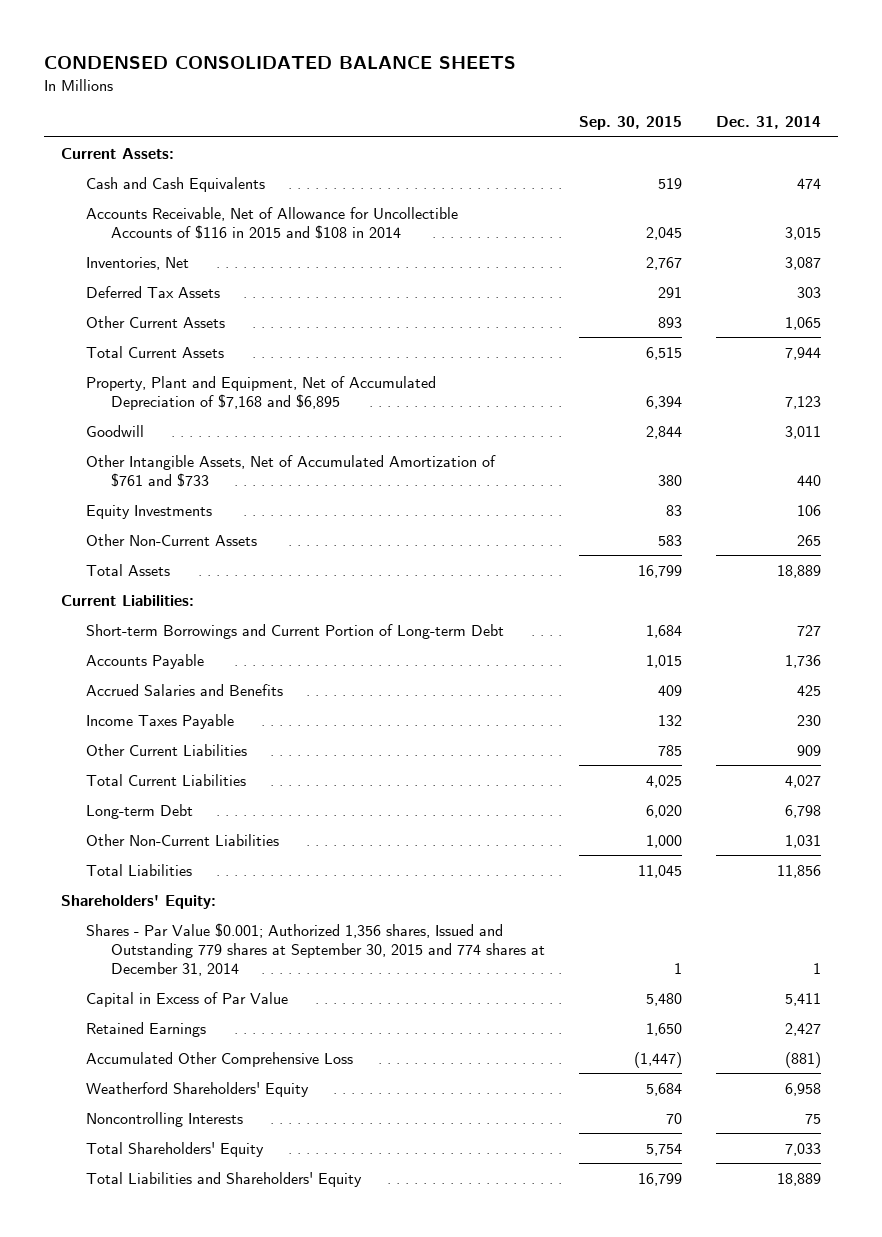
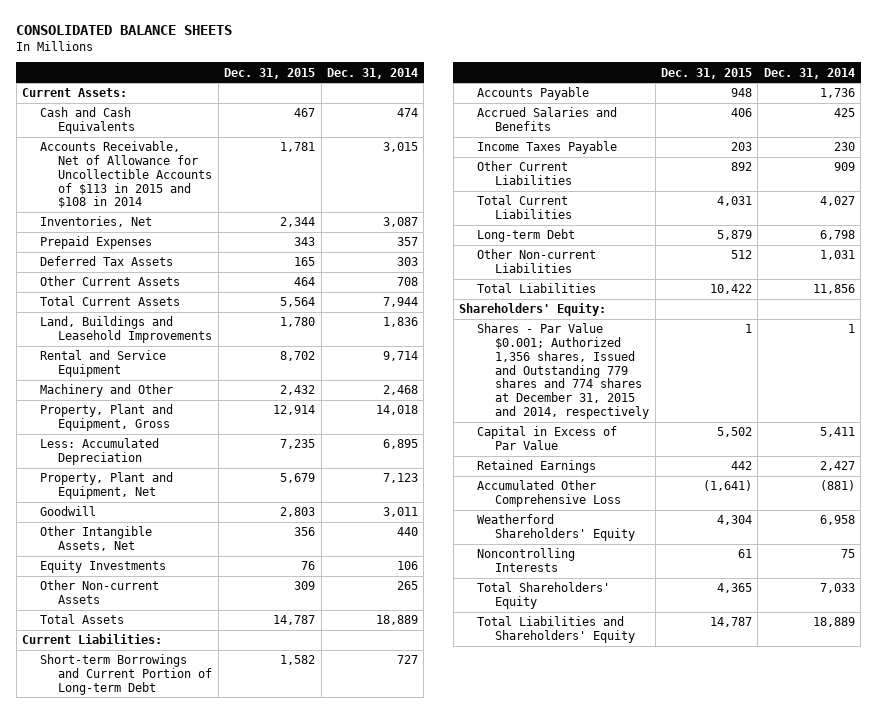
[44,56,517,70] CONDENSED CONSOLIDATED BALANCE SHEETS -> [16,24,233,35] CONSOLIDATED BALANCE SHEETS
[578,116,682,131] Sep. 30, 2015 -> none
none -> [224,67,316,79] Dec. 31, 2015
[86,206,459,239] Accounts Receivable, Net of Allowance for Uncollectible Accounts of $116 in 2015 and $108 in 2014 -> [40,141,213,209] Accounts Receivable, Net of Allowance for Uncollectible Accounts of $113 in 2015 and $108 in 2014
none -> [40,236,153,250] Prepaid Expenses
[784,316,821,330] 1,065 -> [396,277,418,287] 708
none -> [40,316,213,344] Land, Buildings and Leasehold Improvements
none -> [40,350,167,378] Rental and Service Equipment
none -> [40,384,174,398] Machinery and Other
none -> [40,404,174,432] Property, Plant and Equipment, Gross
none -> [40,438,160,466] Less: Accumulated Depreciation
[86,375,437,410] Property, Plant and Equipment, Net of Accumulated Depreciation of $7,168 and $6,895 -> [40,472,174,500] Property, Plant and Equipment, Net
[86,454,497,487] Other Intangible Assets, Net of Accumulated Amortization of $761 and $733 -> [40,526,153,552] Other Intangible Assets, Net
[86,533,258,546] Other Non-Current Assets -> [40,580,160,605] Other Non-current Assets
[86,833,280,846] Other Non-Current Liabilities -> [477,249,597,274] Other Non-current Liabilities
[86,922,546,977] Shares - Par Value $0.001; Authorized 1,356 shares, Issued and Outstanding 779 shares at September 30, 2015 and 774 shares at December 31, 2014 -> [477,323,650,420] Shares - Par Value $0.001; Authorized 1,356 shares, Issued and Outstanding 779 shares and 774 shares at December 31, 2015 and 2014, respectively

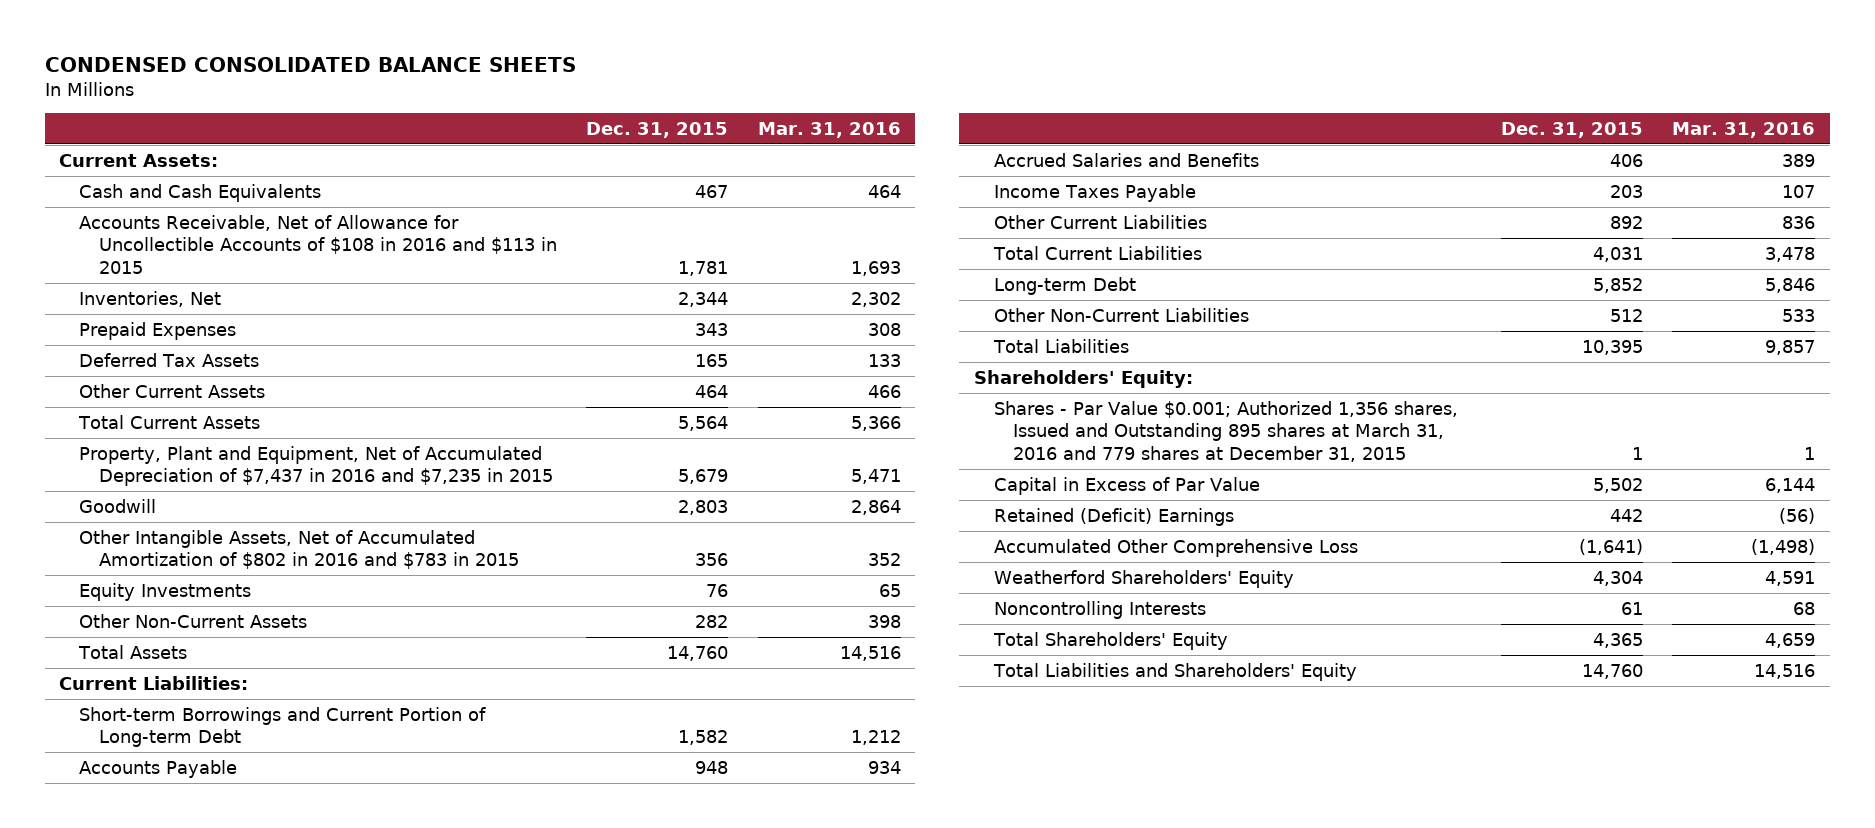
[16,24,233,35] CONSOLIDATED BALANCE SHEETS -> [44,56,576,72] CONDENSED CONSOLIDATED BALANCE SHEETS
[326,67,418,79] Dec. 31, 2014 -> none
none -> [757,121,901,138] Mar. 31, 2016
[40,141,213,209] Accounts Receivable, Net of Allowance for Uncollectible Accounts of $113 in 2015 and $108 in 2014 -> [79,214,557,274] Accounts Receivable, Net of Allowance for Uncollectible Accounts of $108 in 2016 and $113 in 2015
[40,316,213,344] Land, Buildings and Leasehold Improvements -> none
[40,350,167,378] Rental and Service Equipment -> none
[40,384,174,398] Machinery and Other -> none
[40,404,174,432] Property, Plant and Equipment, Gross -> none
[40,438,160,466] Less: Accumulated Depreciation -> none
[40,472,174,500] Property, Plant and Equipment, Net -> [79,445,553,487] Property, Plant and Equipment, Net of Accumulated Depreciation of $7,437 in 2016 and $7,235 in 2015
[40,526,153,552] Other Intangible Assets, Net -> [79,529,519,570] Other Intangible Assets, Net of Accumulated Amortization of $802 in 2016 and $783 in 2015
[40,580,160,605] Other Non-current Assets -> [79,613,308,628] Other Non-Current Assets
[294,581,316,591] 309 -> [695,614,729,628] 282
[273,615,316,626] 14,787 -> [667,645,729,661] 14,760
[717,230,753,241] 5,879 -> [1592,277,1643,293] 5,852
[477,249,597,274] Other Non-current Liabilities -> [993,307,1249,322] Other Non-Current Liabilities
[710,284,753,295] 10,422 -> [1581,339,1643,355] 10,395
[477,323,650,420] Shares - Par Value $0.001; Authorized 1,356 shares, Issued and Outstanding 779 shares and 774 shares at December 31, 2015 and 2014, respectively -> [993,400,1458,462] Shares - Par Value $0.001; Authorized 1,356 shares, Issued and Outstanding 895 shares at March 31, 2016 and 779 shares at December 31, 2015
[477,460,597,474] Retained Earnings -> [993,507,1234,526] Retained (Deficit) Earnings
[710,617,753,628] 14,787 -> [1581,663,1643,679] 14,760

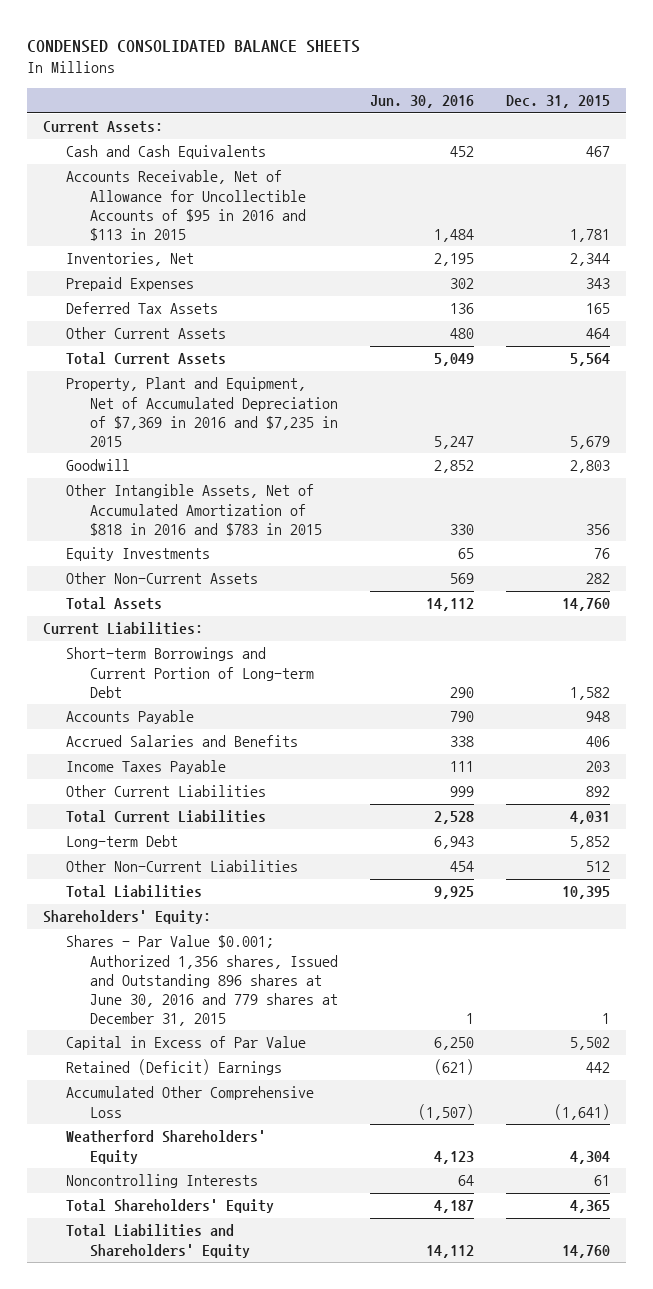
[757,121,901,138] Mar. 31, 2016 -> none
none -> [369,95,474,109] Jun. 30, 2016
[79,214,557,274] Accounts Receivable, Net of Allowance for Uncollectible Accounts of $108 in 2016 and $113 in 2015 -> [66,170,306,241] Accounts Receivable, Net of Allowance for Uncollectible Accounts of $95 in 2016 and $113 in 2015
[79,445,553,487] Property, Plant and Equipment, Net of Accumulated Depreciation of $7,437 in 2016 and $7,235 in 2015 -> [66,377,338,447] Property, Plant and Equipment, Net of Accumulated Depreciation of $7,369 in 2016 and $7,235 in 2015
[79,529,519,570] Other Intangible Assets, Net of Accumulated Amortization of $802 in 2016 and $783 in 2015 -> [66,484,322,536] Other Intangible Assets, Net of Accumulated Amortization of $818 in 2016 and $783 in 2015
[993,400,1458,462] Shares - Par Value $0.001; Authorized 1,356 shares, Issued and Outstanding 895 shares at March 31, 2016 and 779 shares at December 31, 2015 -> [66,935,338,1026] Shares - Par Value $0.001; Authorized 1,356 shares, Issued and Outstanding 896 shares at June 30, 2016 and 779 shares at December 31, 2015

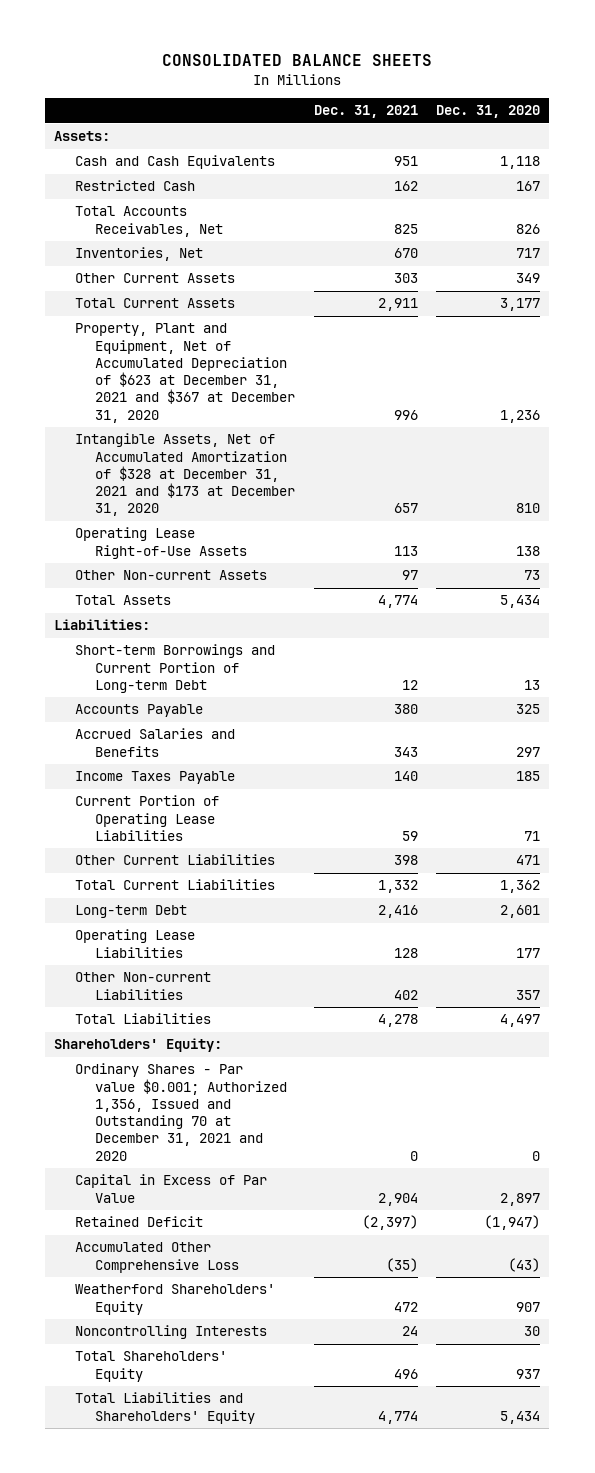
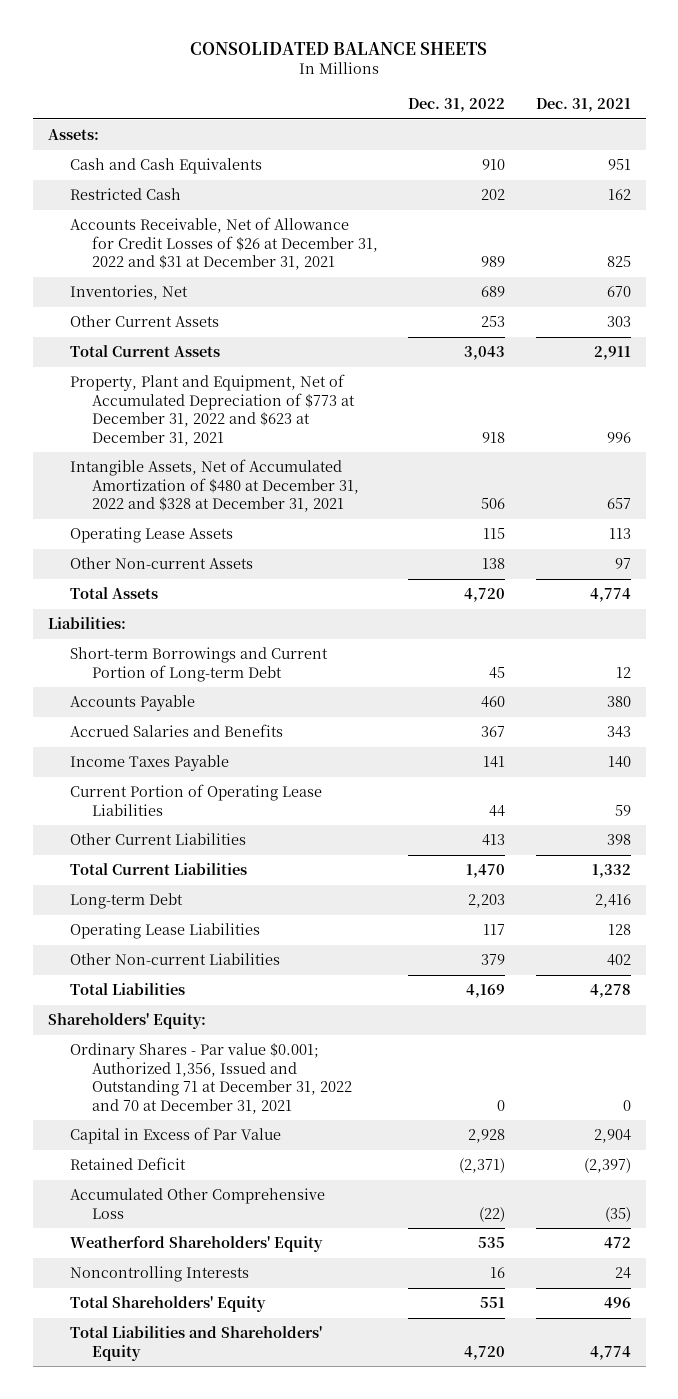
[436,105,541,119] Dec. 31, 2020 -> none
none -> [408,97,506,112] Dec. 31, 2022
[74,206,224,237] Total Accounts Receivables, Net -> [69,217,378,271] Accounts Receivable, Net of Allowance for Credit Losses of $26 at December 31, 2022 and $31 at December 31, 2021
[74,323,296,423] Property, Plant and Equipment, Net of Accumulated Depreciation of $623 at December 31, 2021 and $367 at December 31, 2020 -> [69,374,355,446] Property, Plant and Equipment, Net of Accumulated Depreciation of $773 at December 31, 2022 and $623 at December 31, 2021
[74,433,296,517] Intangible Assets, Net of Accumulated Amortization of $328 at December 31, 2021 and $173 at December 31, 2020 -> [69,459,359,513] Intangible Assets, Net of Accumulated Amortization of $480 at December 31, 2022 and $328 at December 31, 2021
[74,527,248,559] Operating Lease Right-of-Use Assets -> [69,527,233,544] Operating Lease Assets
[74,1063,288,1161] Ordinary Shares - Par value $0.001; Authorized 1,356, Issued and Outstanding 70 at December 31, 2021 and 2020 -> [69,1043,352,1114] Ordinary Shares - Par value $0.001; Authorized 1,356, Issued and Outstanding 71 at December 31, 2022 and 70 at December 31, 2021

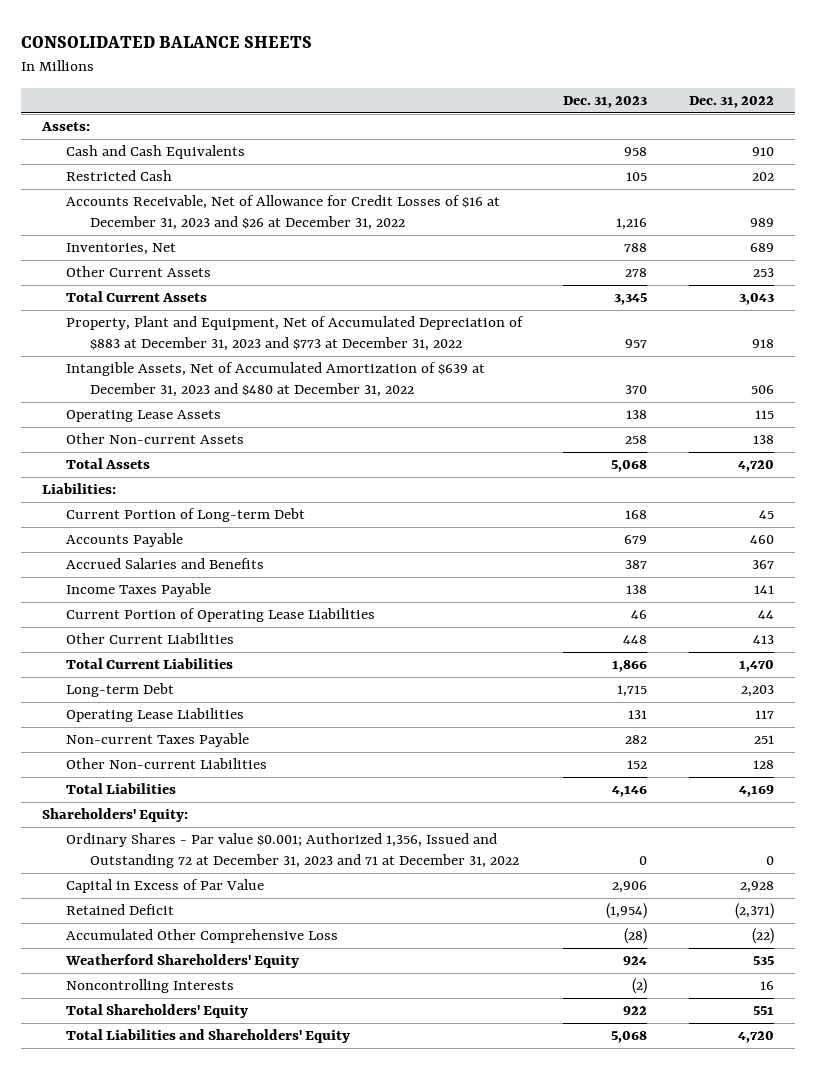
[535,97,631,112] Dec. 31, 2021 -> none
none -> [563,96,648,109] Dec. 31, 2023
[69,217,378,271] Accounts Receivable, Net of Allowance for Credit Losses of $26 at December 31, 2022 and $31 at December 31, 2021 -> [65,195,500,230] Accounts Receivable, Net of Allowance for Credit Losses of $16 at December 31, 2023 and $26 at December 31, 2022
[69,374,355,446] Property, Plant and Equipment, Net of Accumulated Depreciation of $773 at December 31, 2022 and $623 at December 31, 2021 -> [65,316,524,351] Property, Plant and Equipment, Net of Accumulated Depreciation of $883 at December 31, 2023 and $773 at December 31, 2022
[69,459,359,513] Intangible Assets, Net of Accumulated Amortization of $480 at December 31, 2022 and $328 at December 31, 2021 -> [65,362,485,397] Intangible Assets, Net of Accumulated Amortization of $639 at December 31, 2023 and $480 at December 31, 2022
[69,647,328,682] Short-term Borrowings and Current Portion of Long-term Debt -> [65,508,305,523] Current Portion of Long-term Debt
none -> [65,733,249,748] Non-current Taxes Payable
[481,954,506,966] 379 -> [752,760,774,770] 128
[69,1043,352,1114] Ordinary Shares - Par value $0.001; Authorized 1,356, Issued and Outstanding 71 at December 31, 2022 and 70 at December 31, 2021 -> [65,833,519,868] Ordinary Shares - Par value $0.001; Authorized 1,356, Issued and Outstanding 72 at December 31, 2023 and 71 at December 31, 2022

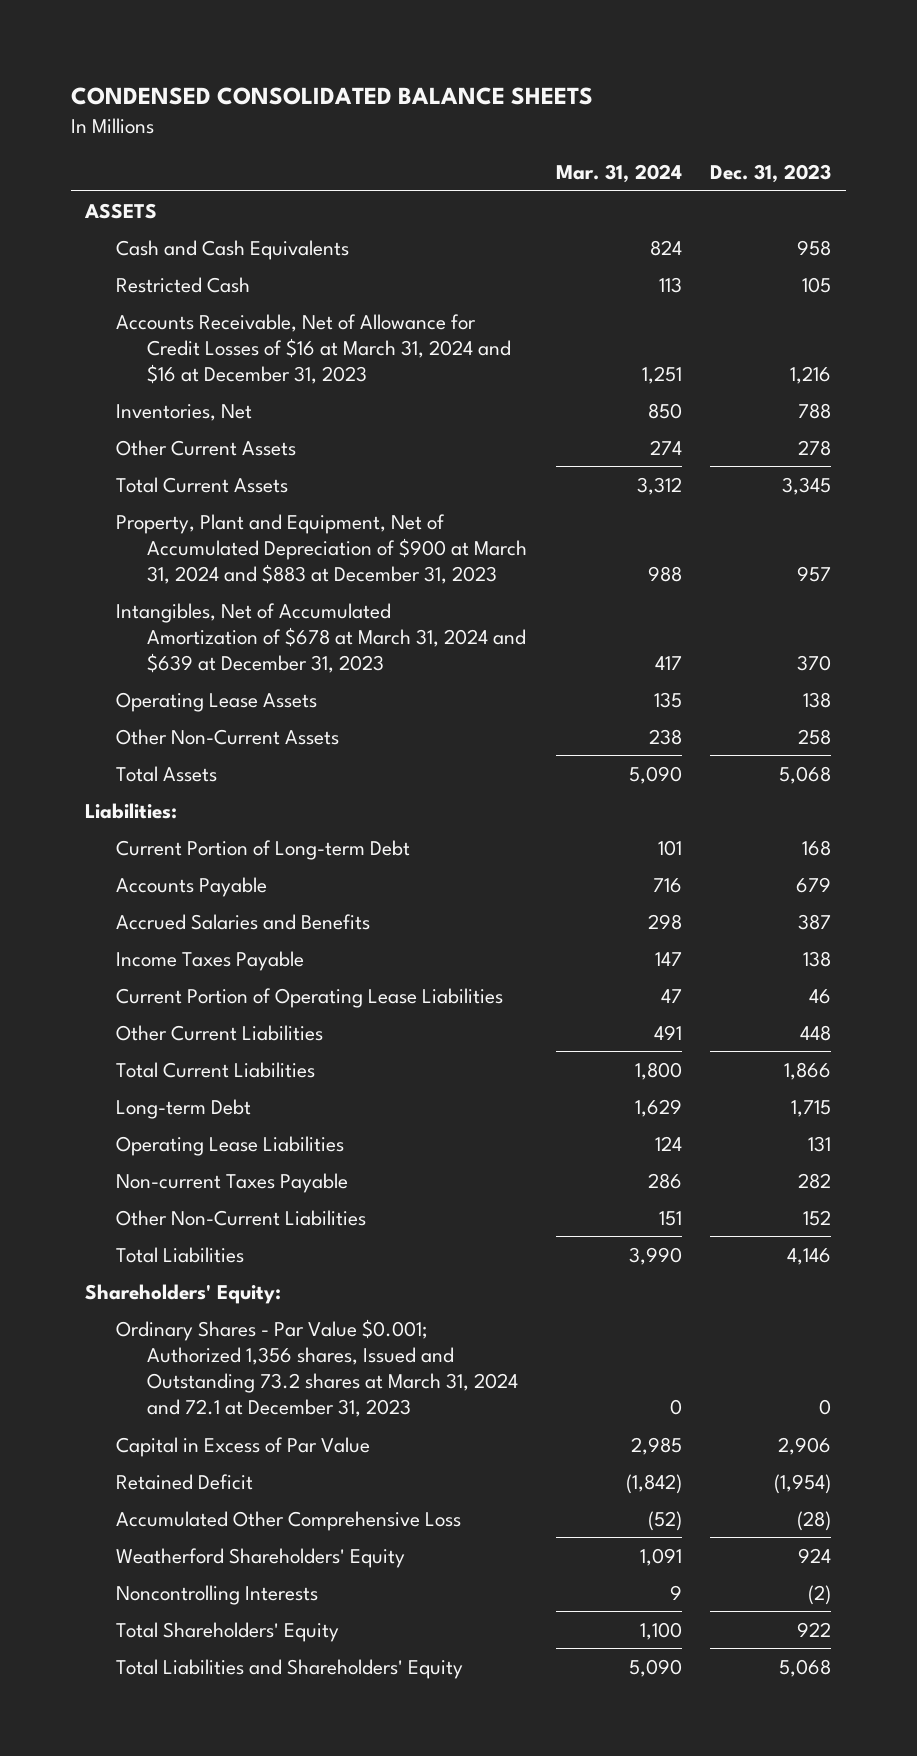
[20,35,312,48] CONSOLIDATED BALANCE SHEETS -> [71,86,594,105] CONDENSED CONSOLIDATED BALANCE SHEETS
[688,96,774,109] Dec. 31, 2022 -> none
none -> [555,164,682,184] Mar. 31, 2024
[40,122,90,132] Assets: -> [84,202,158,219] ASSETS
[65,195,500,230] Accounts Receivable, Net of Allowance for Credit Losses of $16 at December 31, 2023 and $26 at December 31, 2022 -> [116,313,511,384] Accounts Receivable, Net of Allowance for Credit Losses of $16 at March 31, 2024 and $16 at December 31, 2023
[65,316,524,351] Property, Plant and Equipment, Net of Accumulated Depreciation of $883 at December 31, 2023 and $773 at December 31, 2022 -> [116,513,527,584] Property, Plant and Equipment, Net of Accumulated Depreciation of $900 at March 31, 2024 and $883 at December 31, 2023
[65,362,485,397] Intangible Assets, Net of Accumulated Amortization of $639 at December 31, 2023 and $480 at December 31, 2022 -> [116,602,526,673] Intangibles, Net of Accumulated Amortization of $678 at March 31, 2024 and $639 at December 31, 2023
[65,433,244,445] Other Non-current Assets -> [116,728,340,745] Other Non-Current Assets
[65,758,267,770] Other Non-current Liabilities -> [116,1209,367,1226] Other Non-Current Liabilities
[65,833,519,868] Ordinary Shares - Par value $0.001; Authorized 1,356, Issued and Outstanding 72 at December 31, 2023 and 71 at December 31, 2022 -> [116,1318,518,1418] Ordinary Shares - Par Value $0.001; Authorized 1,356 shares, Issued and Outstanding 73.2 shares at March 31, 2024 and 72.1 at December 31, 2023

